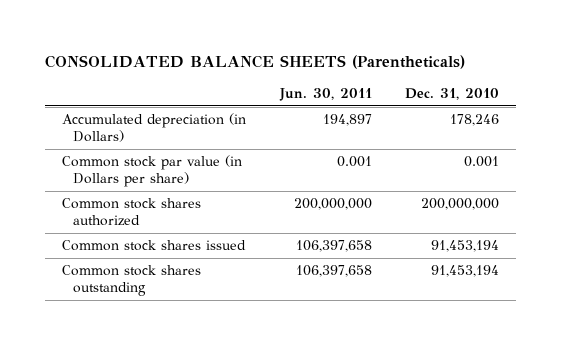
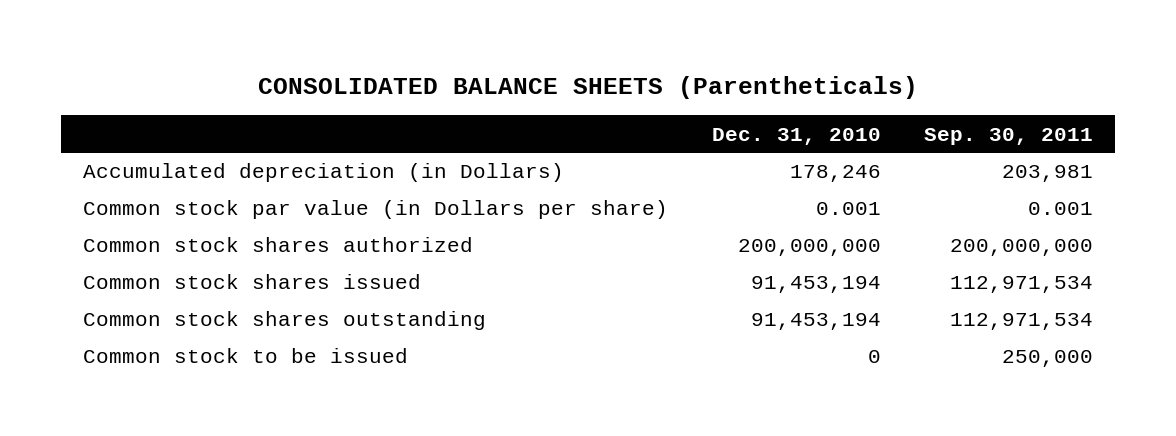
[278,87,372,101] Jun. 30, 2011 -> none
none -> [924,127,1094,145] Sep. 30, 2011
none -> [83,348,409,364] Common stock to be issued

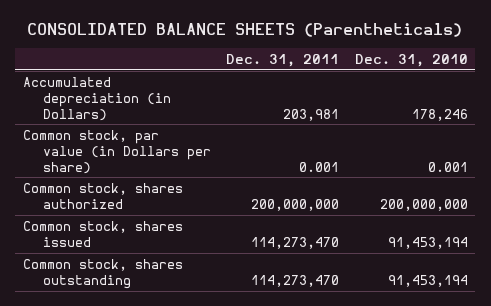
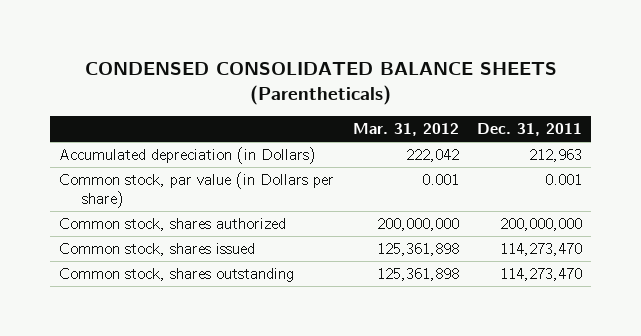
[27,23,463,38] CONSOLIDATED BALANCE SHEETS (Parentheticals) -> [84,62,557,106] CONDENSED CONSOLIDATED BALANCE SHEETS (Parentheticals)
[354,54,468,68] Dec. 31, 2010 -> none
none -> [352,123,459,137] Mar. 31, 2012
[283,108,340,121] 203,981 -> [528,149,582,163] 212,963

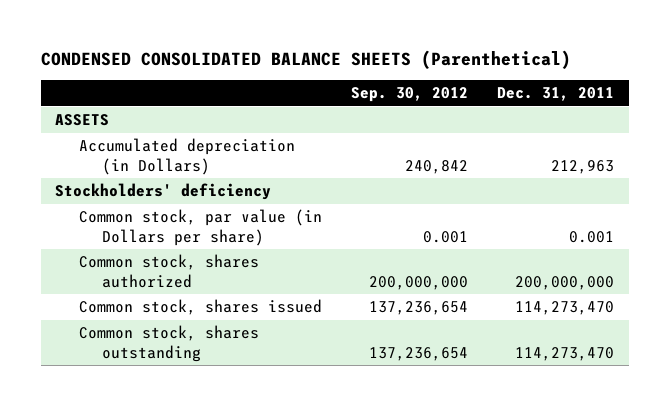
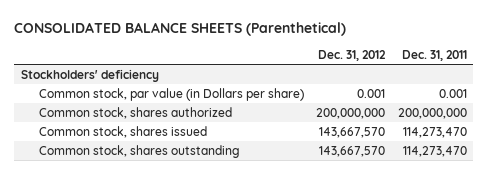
[40,49,571,69] CONDENSED CONSOLIDATED BALANCE SHEETS (Parenthetical) -> [14,22,347,37] CONSOLIDATED BALANCE SHEETS (Parenthetical)
[351,87,469,103] Sep. 30, 2012 -> none
none -> [318,50,387,62] Dec. 31, 2012
[55,114,110,127] ASSETS -> none
[78,138,295,175] Accumulated depreciation (in Dollars) -> none

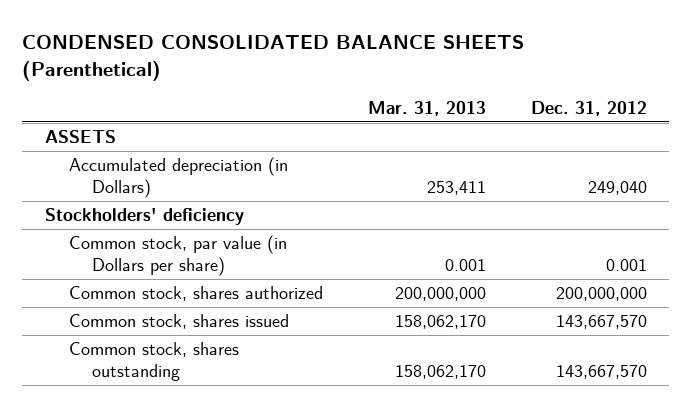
[14,22,347,37] CONSOLIDATED BALANCE SHEETS (Parenthetical) -> [22,35,525,82] CONDENSED CONSOLIDATED BALANCE SHEETS (Parenthetical)
[402,50,468,62] Dec. 31, 2011 -> none
none -> [367,100,486,116] Mar. 31, 2013
none -> [44,130,116,144] ASSETS
none -> [68,157,288,199] Accumulated depreciation (in Dollars)

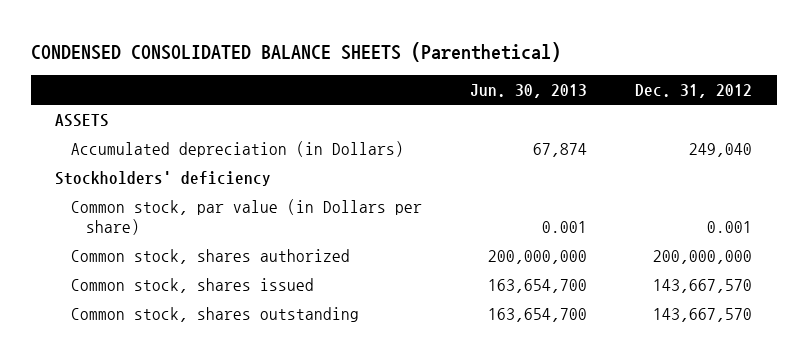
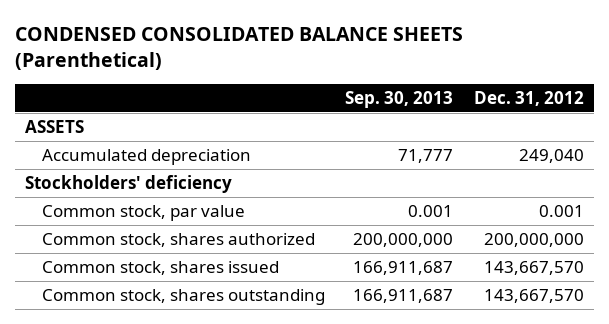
[470,84,588,99] Jun. 30, 2013 -> none
none -> [345,90,454,108] Sep. 30, 2013
[70,140,404,157] Accumulated depreciation (in Dollars) -> [41,149,251,166] Accumulated depreciation
[70,198,422,236] Common stock, par value (in Dollars per share) -> [41,205,245,222] Common stock, par value

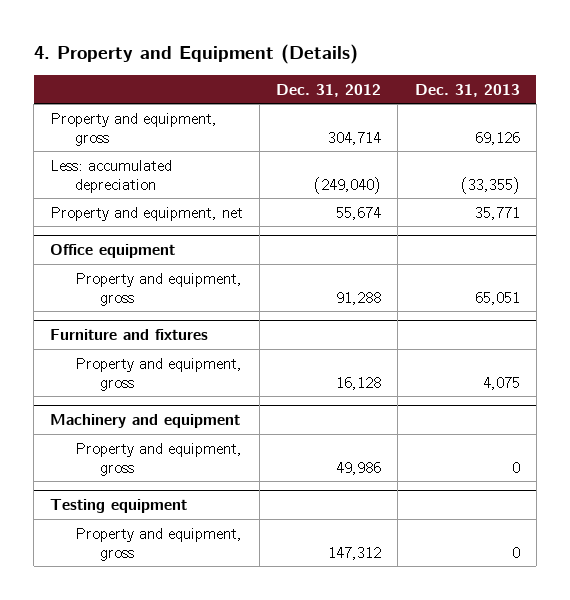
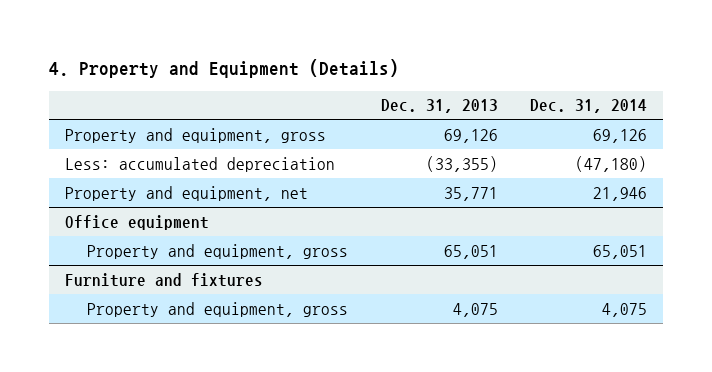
[276,83,382,97] Dec. 31, 2012 -> none
none -> [529,99,647,114] Dec. 31, 2014
[50,414,241,429] Machinery and equipment -> none
[74,442,242,476] Property and equipment, gross -> none
[50,499,188,514] Testing equipment -> none
[74,527,242,561] Property and equipment, gross -> none

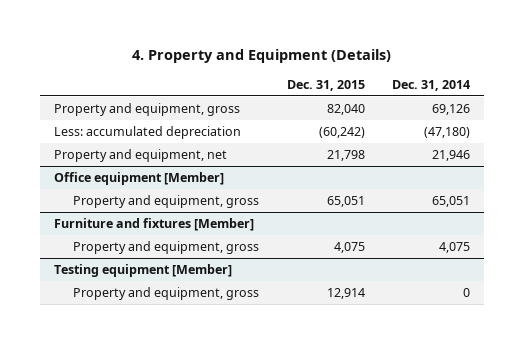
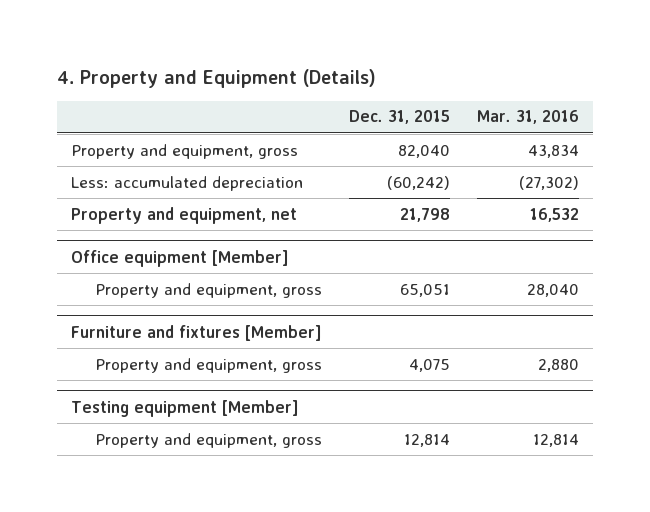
[391,79,470,91] Dec. 31, 2014 -> none
none -> [476,110,579,125] Mar. 31, 2016
[326,288,365,300] 12,914 -> [403,433,450,447] 12,814

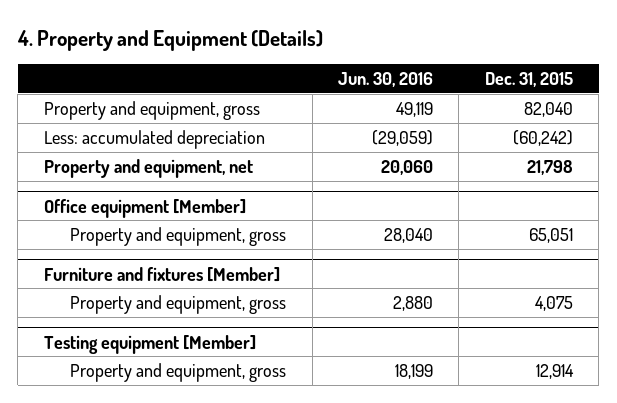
[476,110,579,125] Mar. 31, 2016 -> none
none -> [337,72,433,88] Jun. 30, 2016
[403,433,450,447] 12,814 -> [535,363,574,379] 12,914

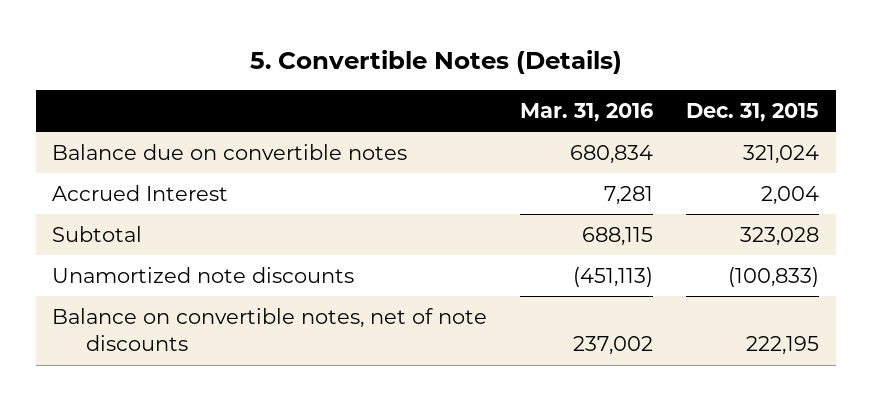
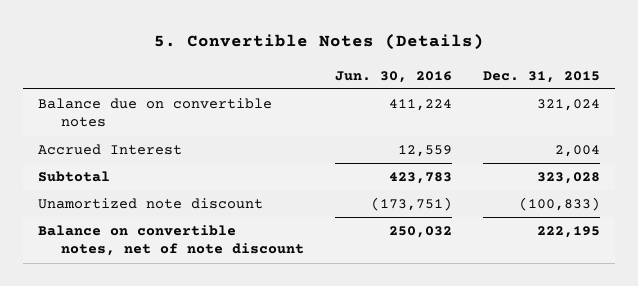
[520,103,654,123] Mar. 31, 2016 -> none
none -> [334,70,452,83] Jun. 30, 2016
[52,267,355,284] Unamortized note discounts -> [38,197,264,209] Unamortized note discount
[52,308,488,352] Balance on convertible notes, net of note discounts -> [38,224,305,257] Balance on convertible notes, net of note discount

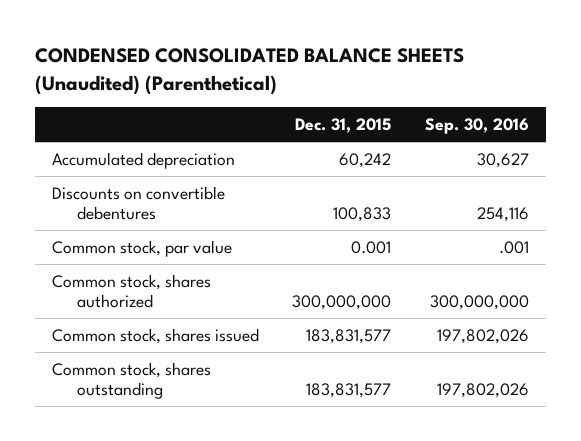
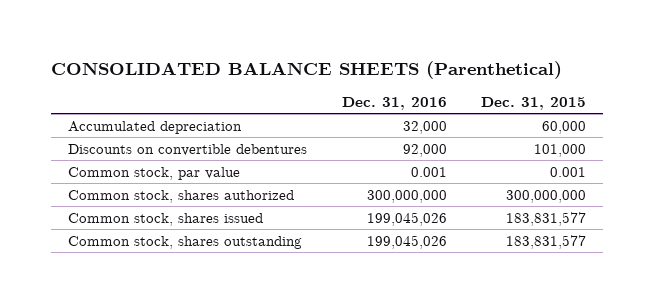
[34,48,464,95] CONDENSED CONSOLIDATED BALANCE SHEETS (Unaudited) (Parenthetical) -> [51,60,563,79] CONSOLIDATED BALANCE SHEETS (Parenthetical)
[425,117,530,134] Sep. 30, 2016 -> none
none -> [341,96,447,110] Dec. 31, 2016
[339,152,392,168] 60,242 -> [541,120,586,134] 60,000
[333,207,392,223] 100,833 -> [533,143,586,157] 101,000

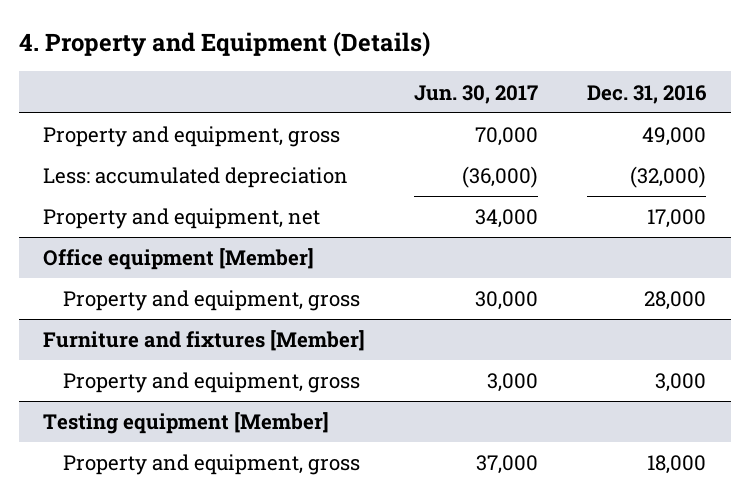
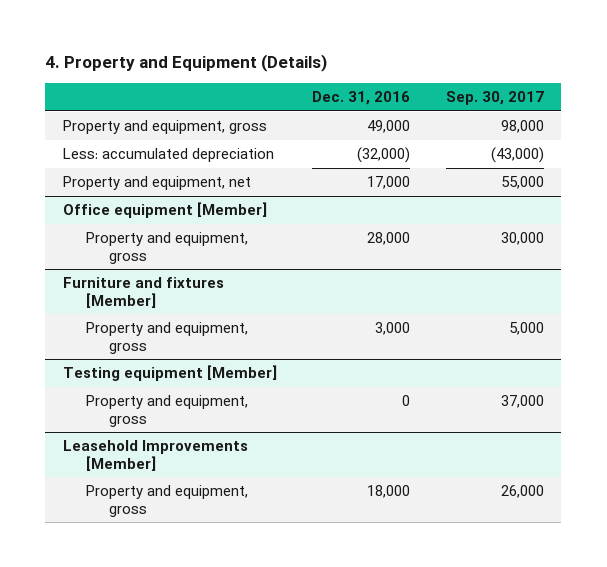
[414,84,539,104] Jun. 30, 2017 -> none
none -> [445,91,544,106] Sep. 30, 2017
none -> [85,395,248,427] Property and equipment, gross
none -> [62,440,248,471] Leasehold Improvements [Member]

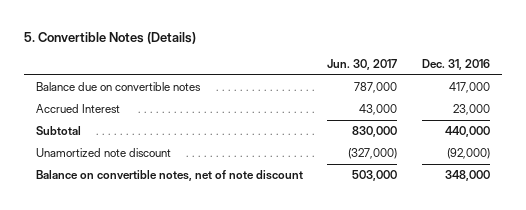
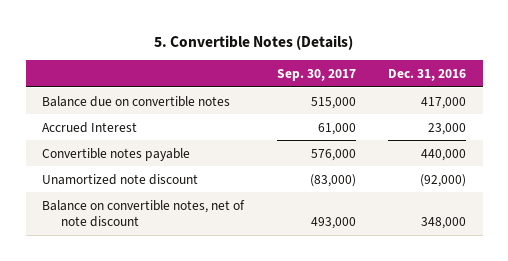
[327,59,398,71] Jun. 30, 2017 -> none
none -> [276,69,356,82] Sep. 30, 2017
[36,125,82,135] Subtotal -> [41,147,190,161] Convertible notes payable

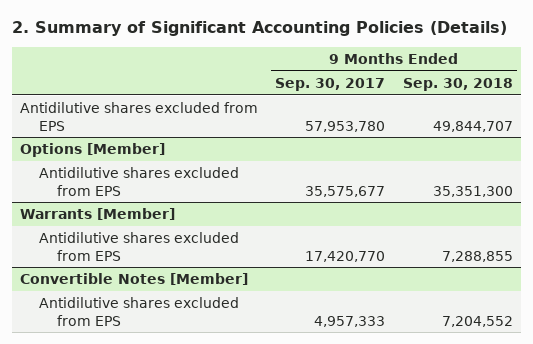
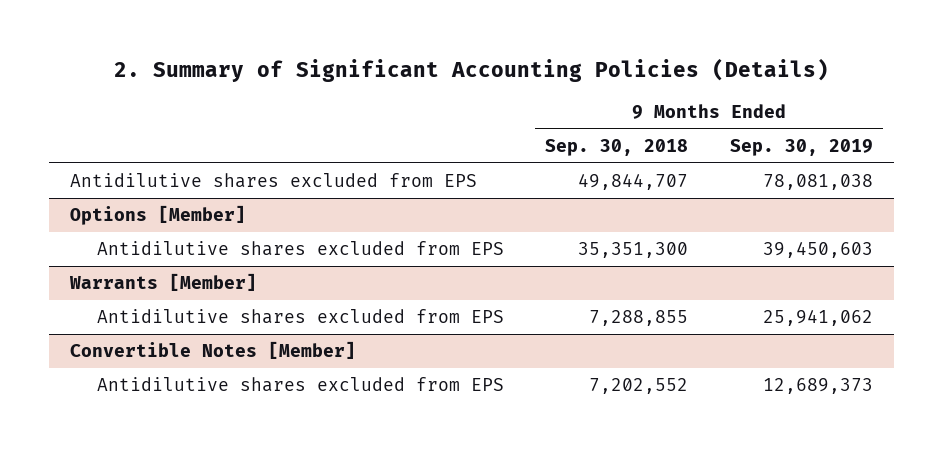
[275,77,386,91] Sep. 30, 2017 -> none
none -> [730,138,874,156] Sep. 30, 2019
[441,315,513,327] 7,204,552 -> [589,378,689,395] 7,202,552

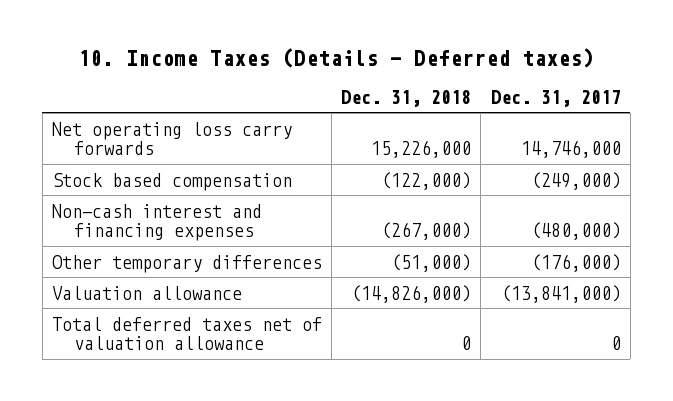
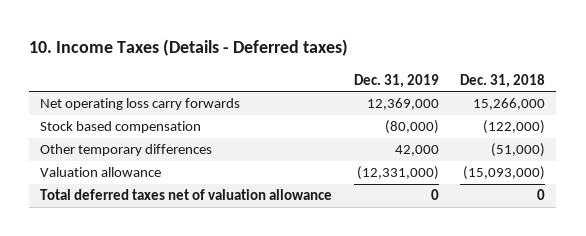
[490,89,621,107] Dec. 31, 2017 -> none
none -> [353,73,439,88] Dec. 31, 2019
[371,140,472,159] 15,226,000 -> [473,98,546,111] 15,266,000
[51,203,262,242] Non-cash interest and financing expenses -> none
[351,284,472,303] (14,826,000) -> [463,166,546,181] (15,093,000)

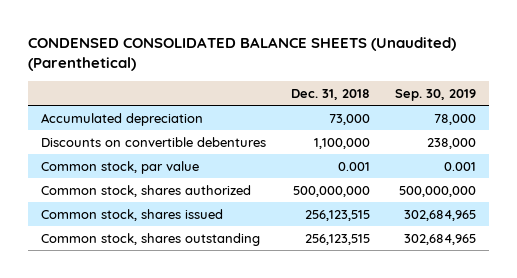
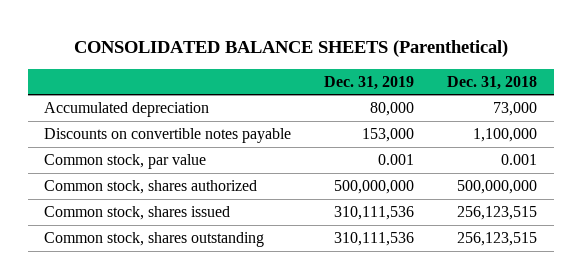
[28,37,457,72] CONDENSED CONSOLIDATED BALANCE SHEETS (Unaudited) (Parenthetical) -> [73,39,508,57] CONSOLIDATED BALANCE SHEETS (Parenthetical)
[395,88,477,101] Sep. 30, 2019 -> none
none -> [324,75,415,90] Dec. 31, 2019
[40,136,266,147] Discounts on convertible debentures -> [44,128,292,144] Discounts on convertible notes payable

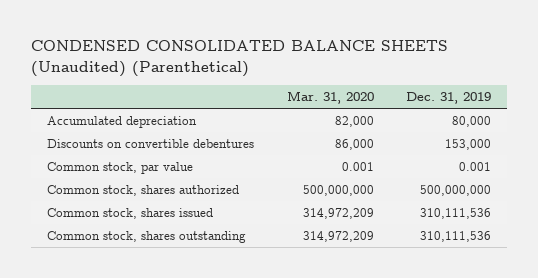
[73,39,508,57] CONSOLIDATED BALANCE SHEETS (Parenthetical) -> [30,40,448,77] CONDENSED CONSOLIDATED BALANCE SHEETS (Unaudited) (Parenthetical)
[447,75,538,90] Dec. 31, 2018 -> none
none -> [286,91,374,105] Mar. 31, 2020
[44,128,292,144] Discounts on convertible notes payable -> [46,139,254,149] Discounts on convertible debentures

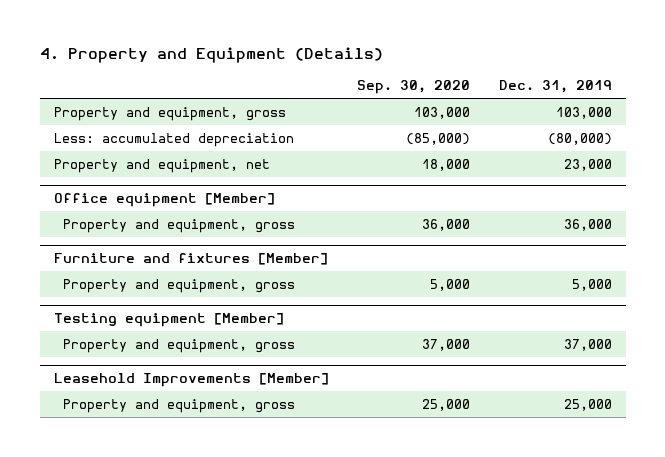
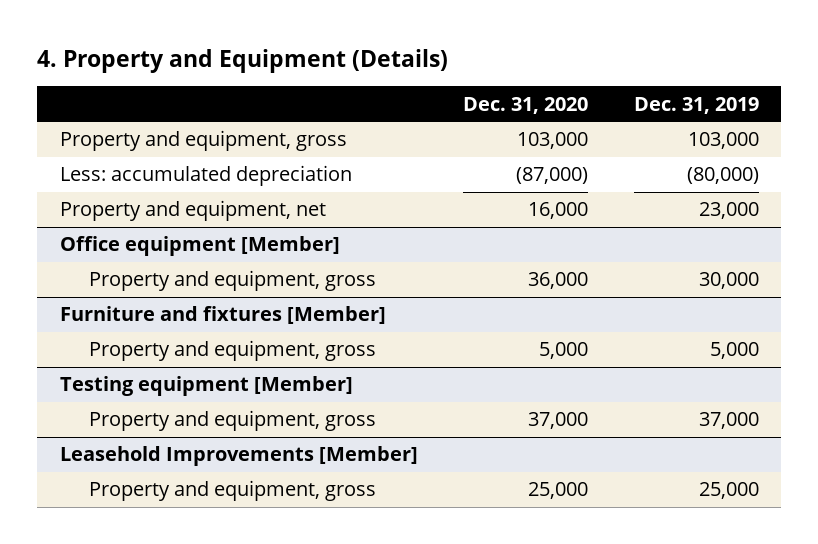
[357,80,471,95] Sep. 30, 2020 -> none
none -> [463,96,589,114] Dec. 31, 2020
[563,218,612,231] 36,000 -> [698,272,759,290] 30,000

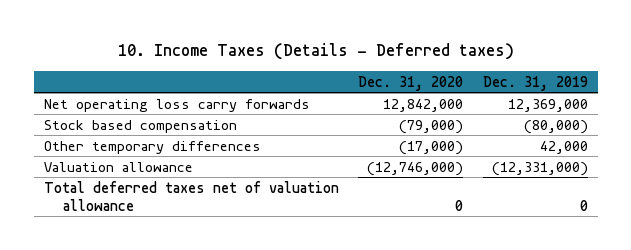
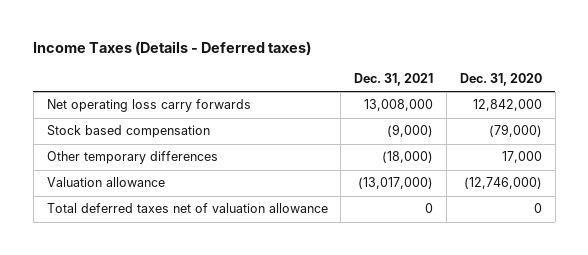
[117,43,514,61] 10. Income Taxes (Details - Deferred taxes) -> [33,40,312,55] Income Taxes (Details - Deferred taxes)
[482,75,588,91] Dec. 31, 2019 -> none
none -> [354,72,434,86] Dec. 31, 2021
[399,140,464,155] (17,000) -> [501,151,542,164] 17,000

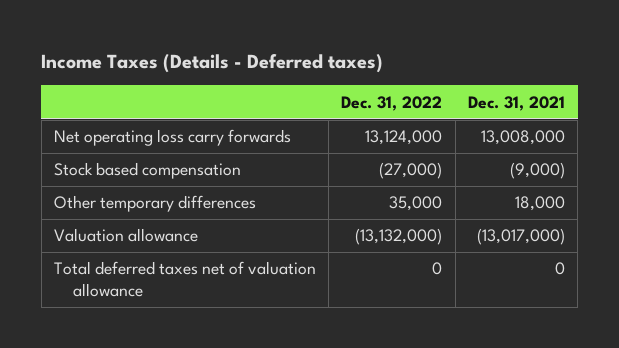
[459,72,542,86] Dec. 31, 2020 -> none
none -> [341,95,443,111] Dec. 31, 2022
[382,151,434,164] (18,000) -> [514,196,565,212] 18,000

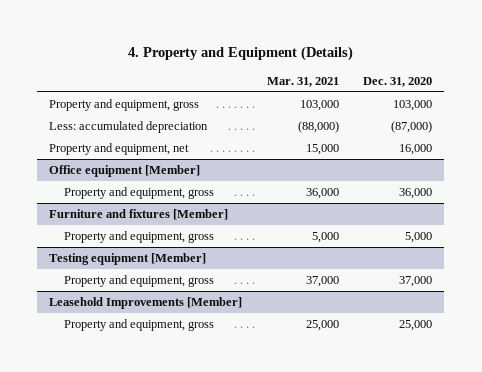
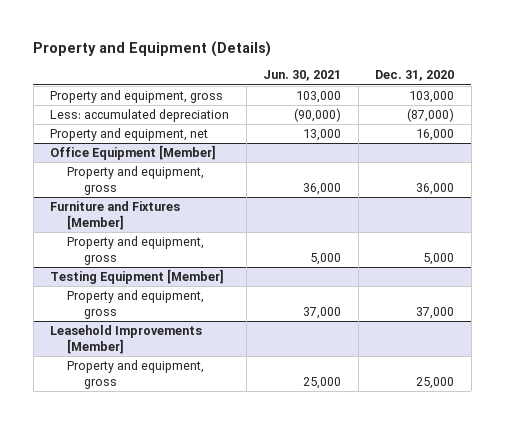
[127,45,353,61] 4. Property and Equipment (Details) -> [33,40,272,57] Property and Equipment (Details)
[266,76,339,87] Mar. 31, 2021 -> none
none -> [263,70,342,82] Jun. 30, 2021
[49,165,201,178] Office equipment [Member] -> [50,145,217,161] Office Equipment [Member]
[49,209,229,221] Furniture and fixtures [Member] -> [50,201,181,230] Furniture and Fixtures [Member]
[49,253,207,266] Testing equipment [Member] -> [50,269,225,285] Testing Equipment [Member]

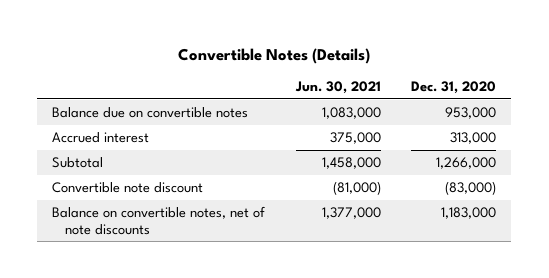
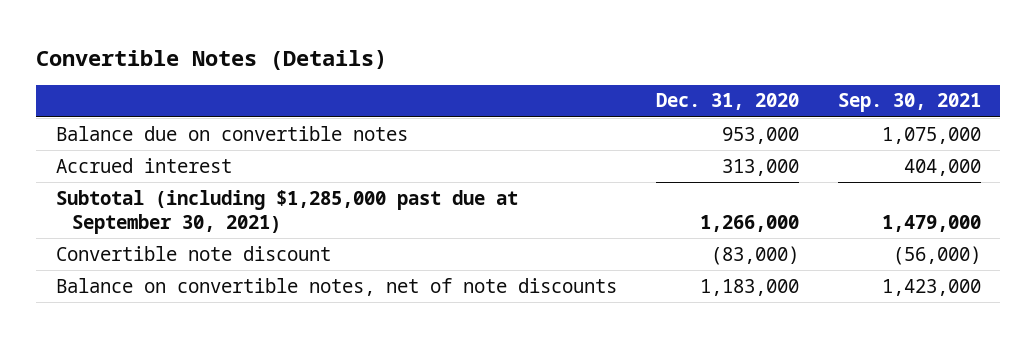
[294,81,381,95] Jun. 30, 2021 -> none
none -> [837,93,981,113] Sep. 30, 2021
[52,157,104,169] Subtotal -> [55,189,518,234] Subtotal (including $1,285,000 past due at September 30, 2021)

